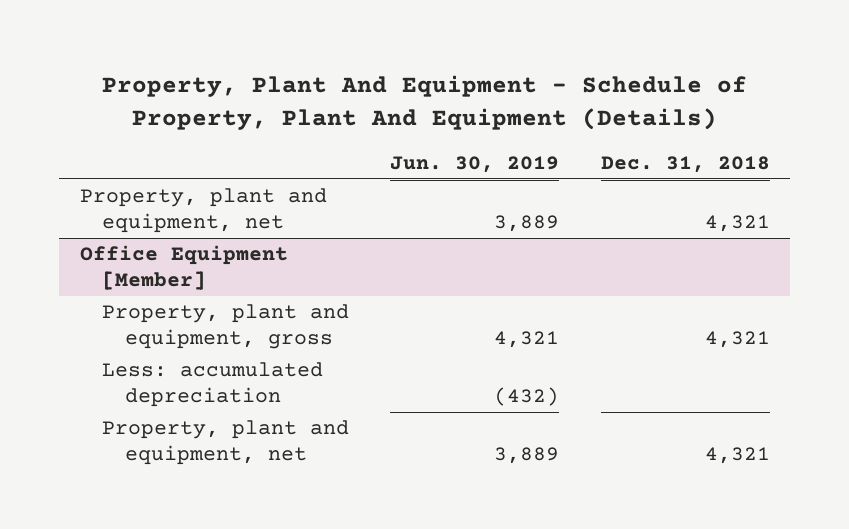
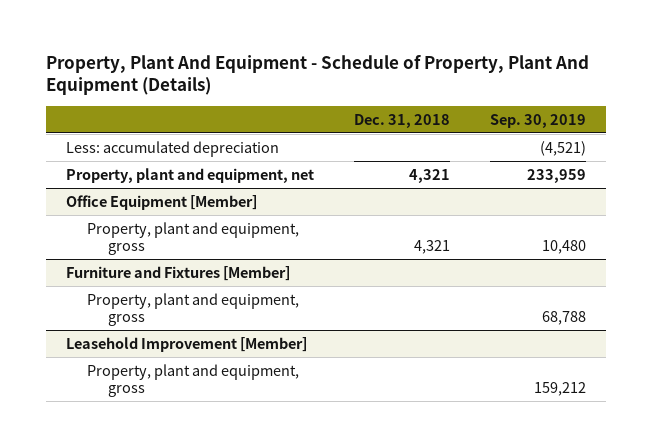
[390,156,560,174] Jun. 30, 2019 -> none
none -> [490,113,587,128] Sep. 30, 2019
none -> [66,140,280,157] Less: accumulated depreciation
[102,362,324,408] Less: accumulated depreciation -> none
[102,420,350,466] Property, plant and equipment, net -> none
none -> [66,265,291,281] Furniture and Fixtures [Member]
none -> [87,292,300,326] Property, plant and equipment, gross
none -> [66,336,308,352] Leasehold Improvement [Member]
none -> [87,363,300,397] Property, plant and equipment, gross

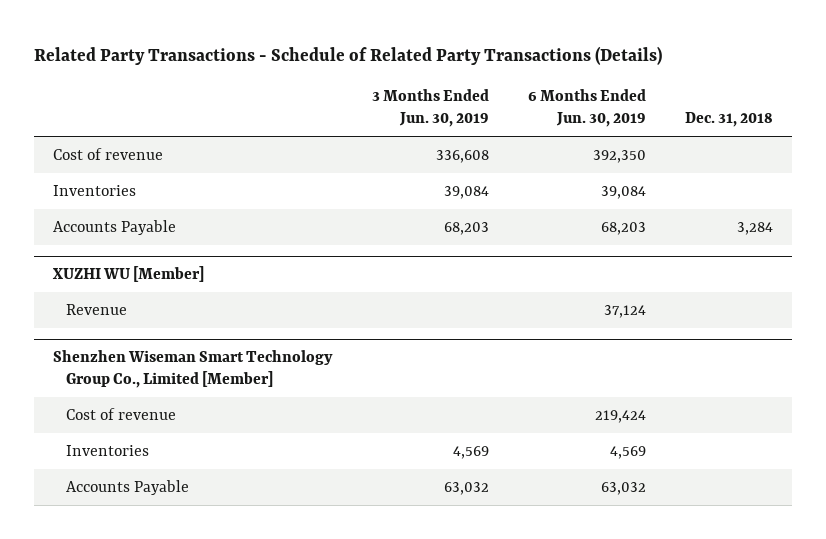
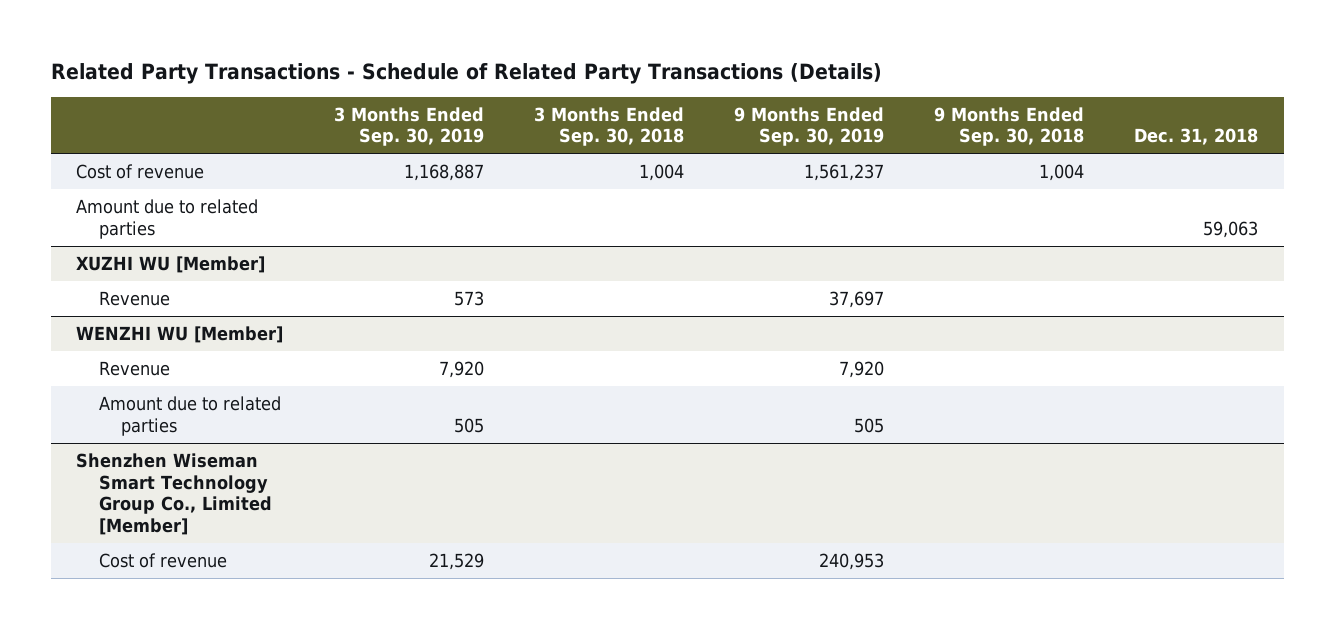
[372,88,490,128] 3 Months Ended Jun. 30, 2019 -> none
[528,88,647,128] 6 Months Ended Jun. 30, 2019 -> none
none -> [333,106,484,147] 3 Months Ended Sep. 30, 2019
none -> [533,106,684,147] 3 Months Ended Sep. 30, 2018
none -> [734,106,885,147] 9 Months Ended Sep. 30, 2019
none -> [934,106,1085,147] 9 Months Ended Sep. 30, 2018
[53,184,137,196] Inventories -> none
[53,219,177,235] Accounts Payable -> none
none -> [76,198,259,239] Amount due to related parties
none -> [76,325,284,343] WENZHI WU [Member]
none -> [98,360,170,376] Revenue
none -> [98,395,281,436] Amount due to related parties
[66,444,150,456] Inventories -> none
[66,479,190,495] Accounts Payable -> none

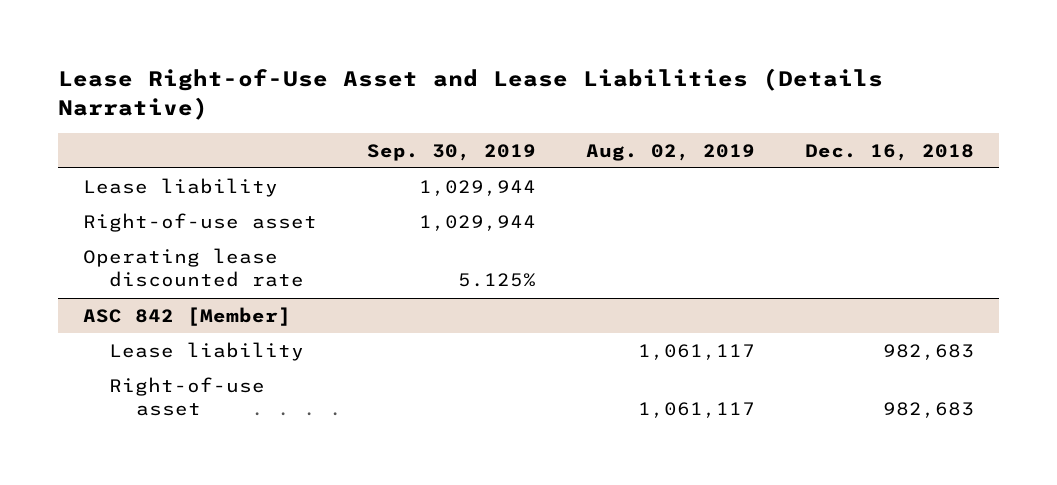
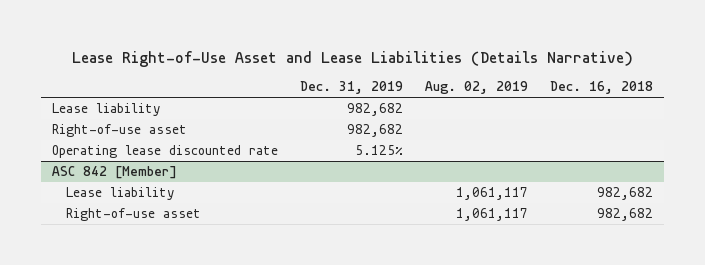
[367,143,537,161] Sep. 30, 2019 -> none
none -> [300,81,404,95] Dec. 31, 2019
[882,344,974,361] 982,683 -> [596,187,653,201] 982,682
[882,402,974,419] 982,683 -> [596,208,653,222] 982,682

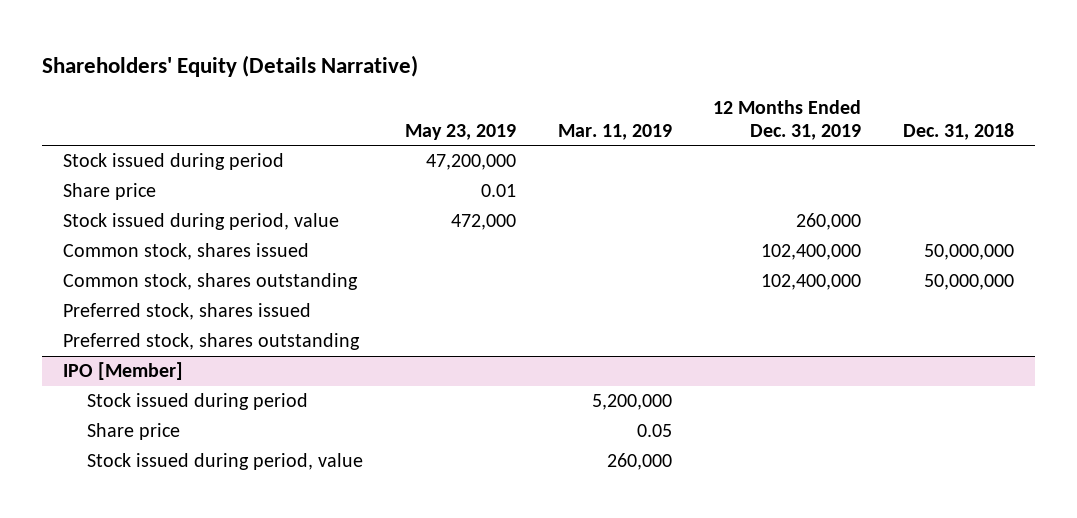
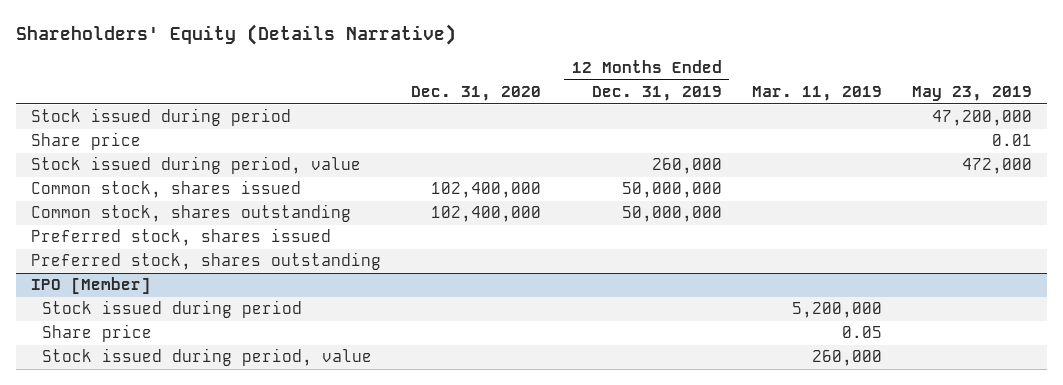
[903,122,1015,140] Dec. 31, 2018 -> none
none -> [411,85,542,101] Dec. 31, 2020
[761,244,862,261] 102,400,000 -> [621,182,722,199] 50,000,000
[761,274,862,291] 102,400,000 -> [621,206,722,223] 50,000,000

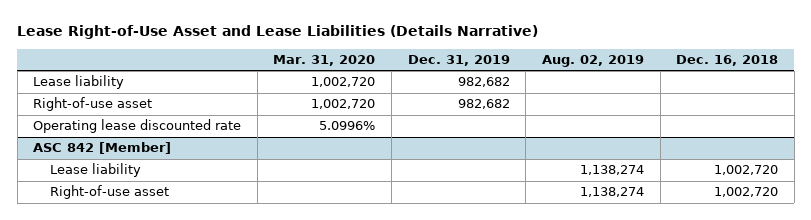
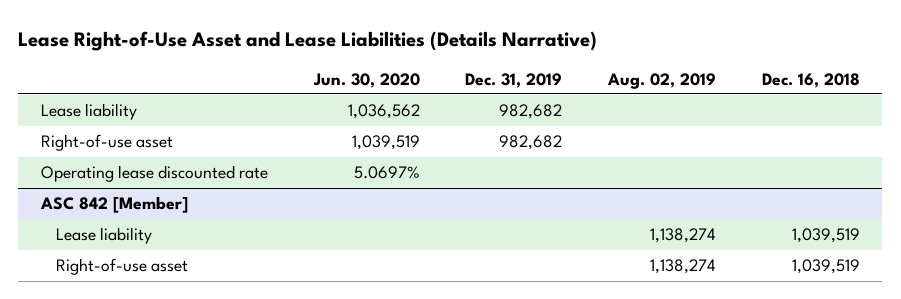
[273,55,376,67] Mar. 31, 2020 -> none
none -> [312,72,420,88] Jun. 30, 2020
[714,165,779,176] 1,002,720 -> [791,228,860,244] 1,039,519
[714,187,779,198] 1,002,720 -> [791,259,860,275] 1,039,519

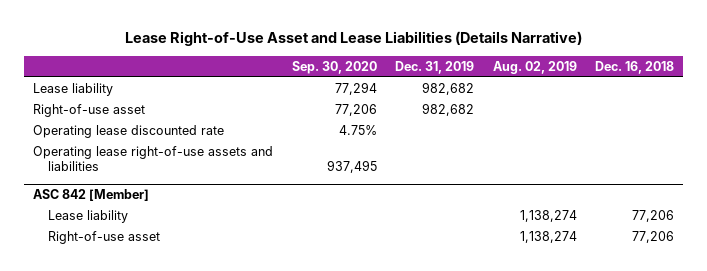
[312,72,420,88] Jun. 30, 2020 -> none
none -> [291,60,377,74] Sep. 30, 2020
none -> [33,146,274,171] Operating lease right-of-use assets and liabilities
[791,228,860,244] 1,039,519 -> [632,210,675,223] 77,206
[791,259,860,275] 1,039,519 -> [632,231,675,244] 77,206

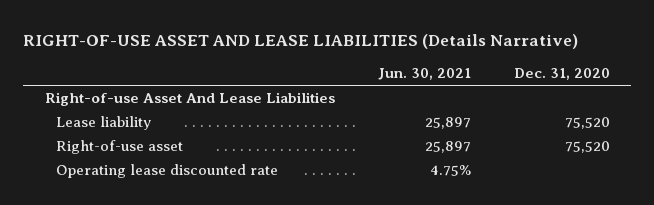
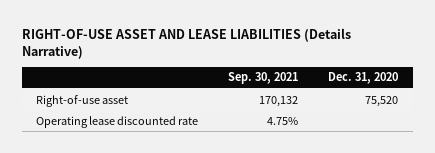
[377,68,471,81] Jun. 30, 2021 -> none
none -> [228,72,299,85] Sep. 30, 2021
[44,92,335,107] Right-of-use Asset And Lease Liabilities -> none
[55,116,151,131] Lease liability -> none

